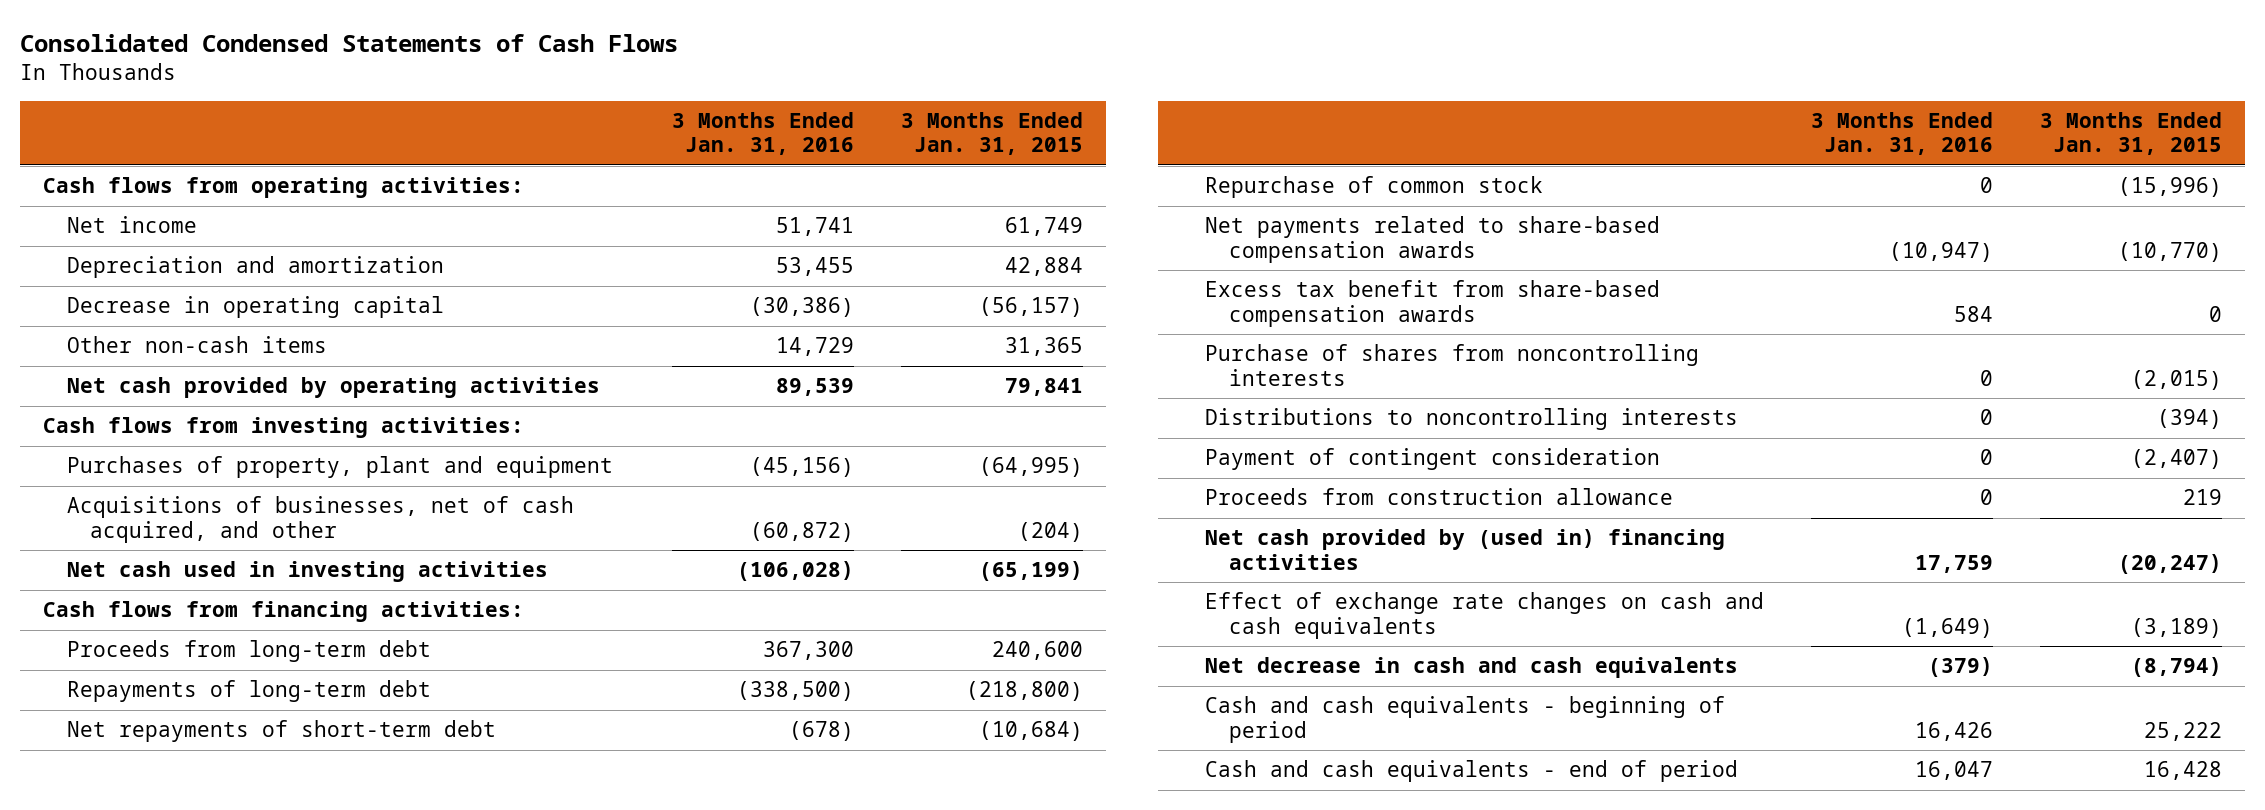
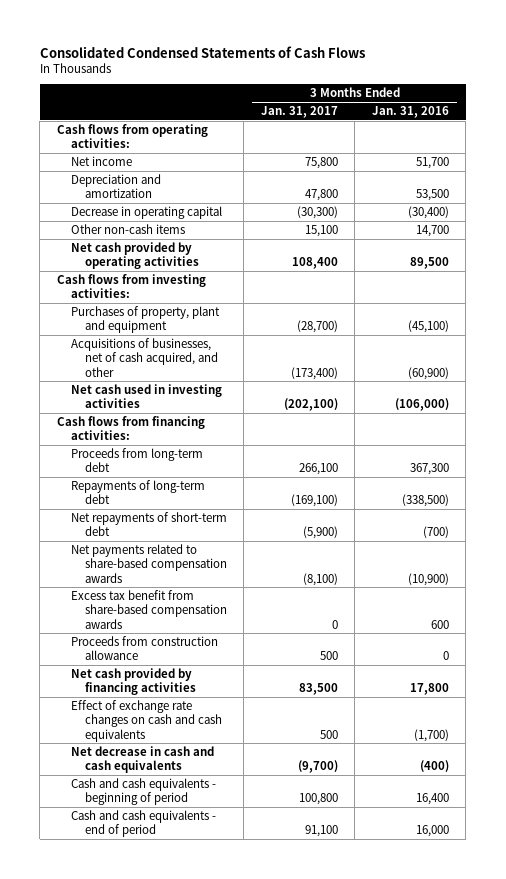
[901,112,1084,156] 3 Months Ended Jan. 31, 2015 -> none
none -> [260,106,338,119] Jan. 31, 2017
[776,217,855,237] 51,741 -> [415,156,449,169] 51,700
[776,257,855,277] 53,455 -> [415,189,449,202] 53,500
[750,297,855,318] (30,386) -> [407,205,449,219] (30,400)
[776,337,855,357] 14,729 -> [415,224,449,237] 14,700
[776,378,855,397] 89,539 -> [409,257,449,270] 89,500
[750,457,855,478] (45,156) -> [407,320,449,334] (45,100)
[750,521,855,542] (60,872) -> [407,366,449,380] (60,900)
[737,561,855,582] (106,028) -> [394,398,449,412] (106,000)
[1205,176,1544,199] Repurchase of common stock -> none
[1205,344,1700,386] Purchase of shares from noncontrolling interests -> none
[1205,408,1739,431] Distributions to noncontrolling interests -> none
[1205,448,1661,471] Payment of contingent consideration -> none
[789,721,855,742] (678) -> [422,526,449,539] (700)
[1889,241,1994,262] (10,947) -> [407,572,449,586] (10,900)
[1954,305,1994,322] 584 -> [430,619,449,629] 600
[1205,529,1726,570] Net cash provided by (used in) financing activities -> [70,667,196,696] Net cash provided by financing activities
[1915,554,1994,573] 17,759 -> [409,683,449,696] 17,800
[1902,617,1994,638] (1,649) -> [413,728,449,742] (1,700)
[1928,657,1994,678] (379) -> [419,760,449,773] (400)
[1915,721,1994,741] 16,426 -> [415,793,449,806] 16,400
[1915,761,1994,781] 16,047 -> [415,825,449,838] 16,000

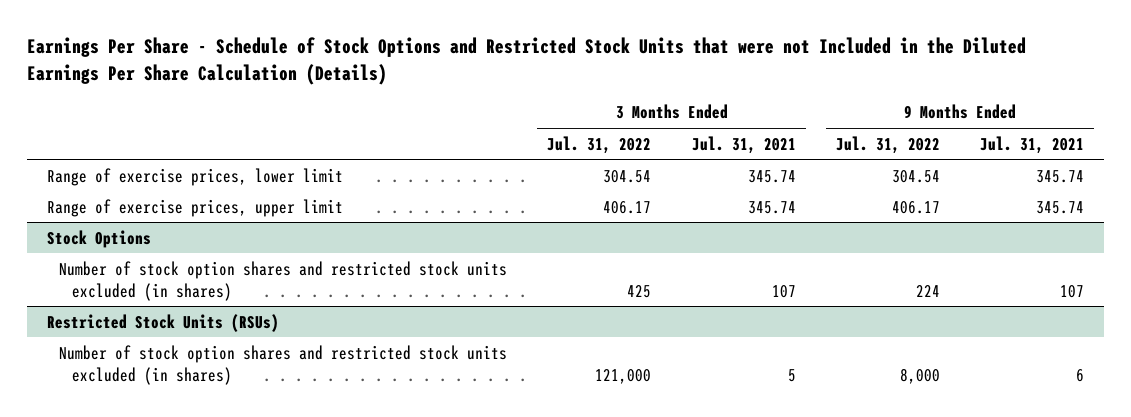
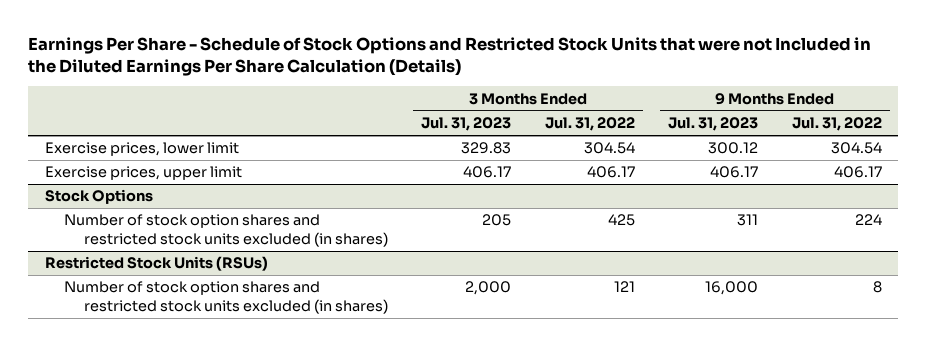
[691,135,796,154] Jul. 31, 2021 -> none
[979,135,1084,154] Jul. 31, 2021 -> none
none -> [421,117,512,132] Jul. 31, 2023
none -> [668,117,759,132] Jul. 31, 2023
[47,167,344,186] Range of exercise prices, lower limit -> [44,142,239,157] Exercise prices, lower limit
[47,198,344,217] Range of exercise prices, upper limit -> [44,166,242,181] Exercise prices, upper limit
[595,368,652,384] 121,000 -> [613,281,635,293] 121
[899,367,940,384] 8,000 -> [872,281,882,294] 8

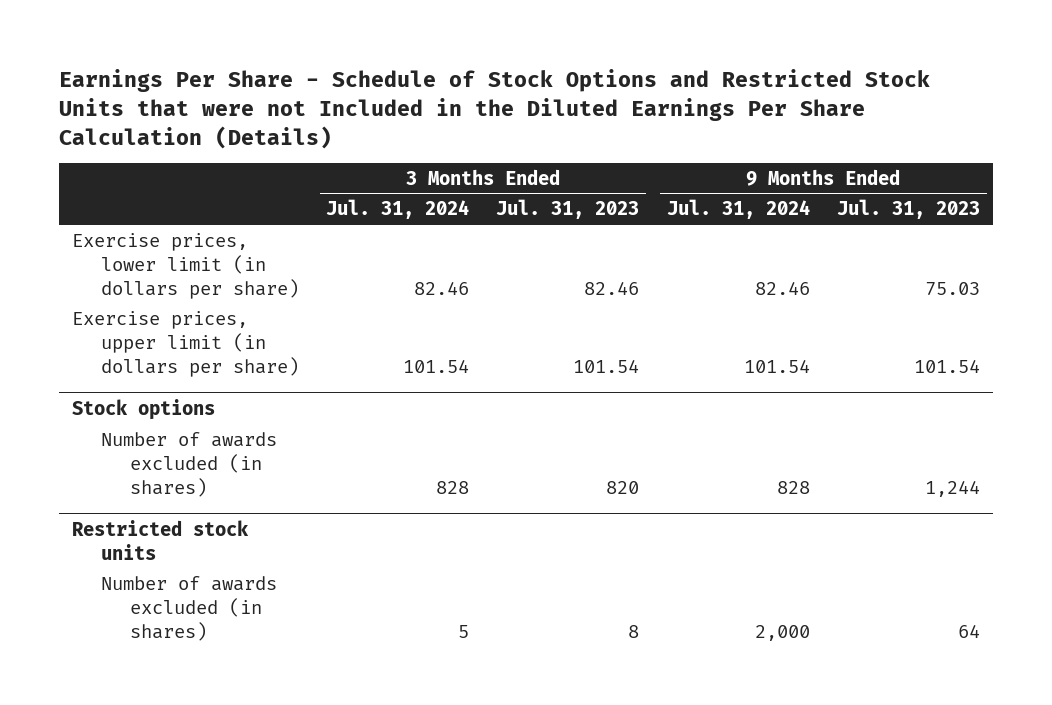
[544,117,635,132] Jul. 31, 2022 -> none
[791,117,882,132] Jul. 31, 2022 -> none
none -> [326,199,470,220] Jul. 31, 2024
none -> [666,199,810,220] Jul. 31, 2024
[44,142,239,157] Exercise prices, lower limit -> [72,232,300,299] Exercise prices, lower limit (in dollars per share)
[461,142,512,155] 329.83 -> [584,280,640,295] 82.46
[708,142,759,155] 300.12 -> [924,281,980,295] 75.03
[44,166,242,181] Exercise prices, upper limit -> [72,310,300,377] Exercise prices, upper limit (in dollars per share)
[463,166,512,179] 406.17 -> [573,358,640,373] 101.54
[710,166,759,179] 406.17 -> [913,358,980,373] 101.54
[44,189,153,205] Stock Options -> [72,398,216,420] Stock options
[64,214,389,247] Number of stock option shares and restricted stock units excluded (in shares) -> [101,431,278,497] Number of awards excluded (in shares)
[482,214,512,227] 205 -> [606,480,640,494] 820
[737,214,759,227] 311 -> [924,479,980,497] 1,244
[44,256,268,272] Restricted Stock Units (RSUs) -> [72,519,250,560] Restricted stock units
[64,281,389,314] Number of stock option shares and restricted stock units excluded (in shares) -> [101,575,278,641] Number of awards excluded (in shares)
[465,281,512,296] 2,000 -> [628,624,640,638] 8
[705,281,759,296] 16,000 -> [957,623,980,638] 64

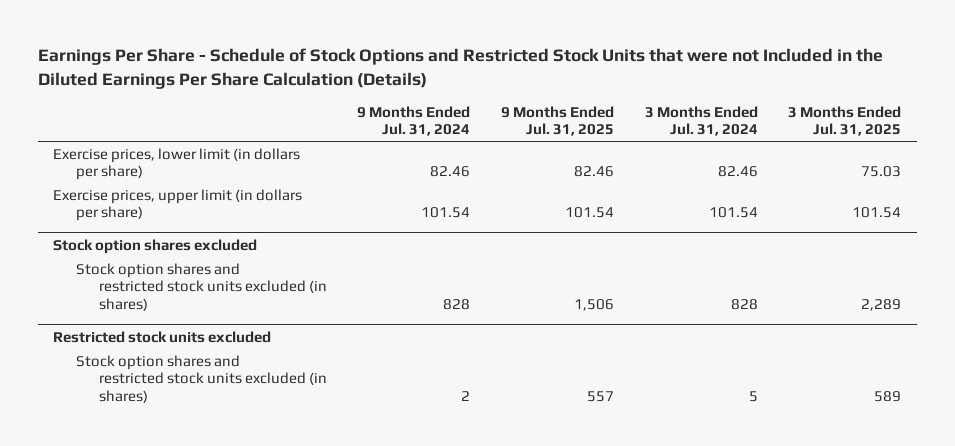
[496,199,640,220] Jul. 31, 2023 -> none
[836,199,980,220] Jul. 31, 2023 -> none
none -> [501,105,615,137] 9 Months Ended Jul. 31, 2025
none -> [788,105,902,137] 3 Months Ended Jul. 31, 2025
[72,398,216,420] Stock options -> [53,238,258,254] Stock option shares excluded
[101,431,278,497] Number of awards excluded (in shares) -> [76,262,327,311] Stock option shares and restricted stock units excluded (in shares)
[72,519,250,560] Restricted stock units -> [53,330,272,343] Restricted stock units excluded
[101,575,278,641] Number of awards excluded (in shares) -> [76,354,327,403] Stock option shares and restricted stock units excluded (in shares)
[754,624,810,641] 2,000 -> [461,390,471,401] 2

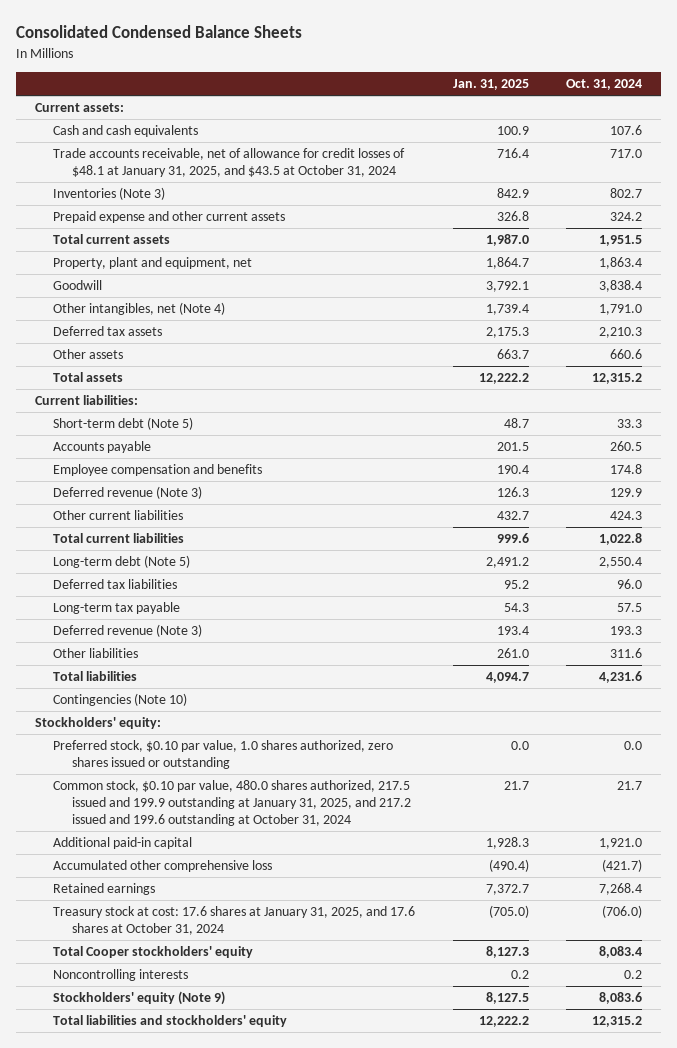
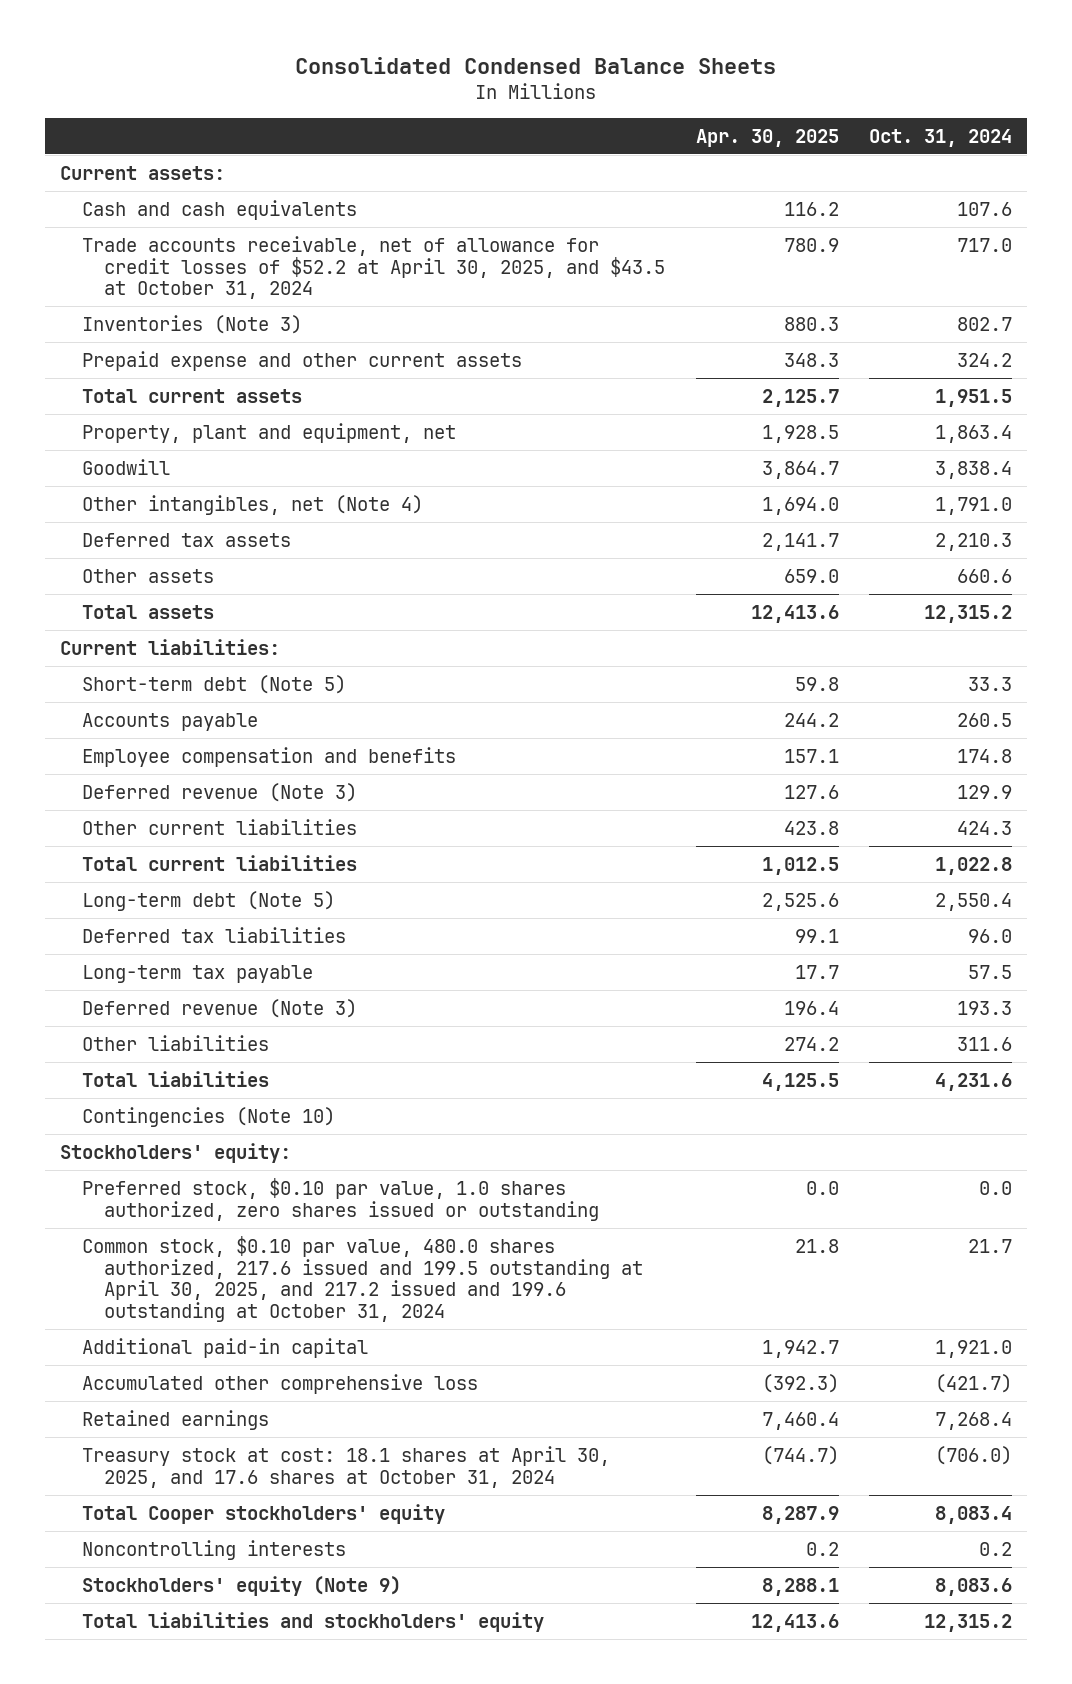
[452,79,529,91] Jan. 31, 2025 -> none
none -> [695,128,839,147] Apr. 30, 2025
[53,148,406,178] Trade accounts receivable, net of allowance for credit losses of $48.1 at January 31, 2025, and $43.5 at October 31, 2024 -> [82,235,666,300] Trade accounts receivable, net of allowance for credit losses of $52.2 at April 30, 2025, and $43.5 at October 31, 2024
[53,780,411,827] Common stock, $0.10 par value, 480.0 shares authorized, 217.5 issued and 199.9 outstanding at January 31, 2025, and 217.2 issued and 199.6 outstanding at October 31, 2024 -> [82,1235,644,1323] Common stock, $0.10 par value, 480.0 shares authorized, 217.6 issued and 199.5 outstanding at April 30, 2025, and 217.2 issued and 199.6 outstanding at October 31, 2024
[53,906,416,936] Treasury stock at cost: 17.6 shares at January 31, 2025, and 17.6 shares at October 31, 2024 -> [82,1445,611,1488] Treasury stock at cost: 18.1 shares at April 30, 2025, and 17.6 shares at October 31, 2024

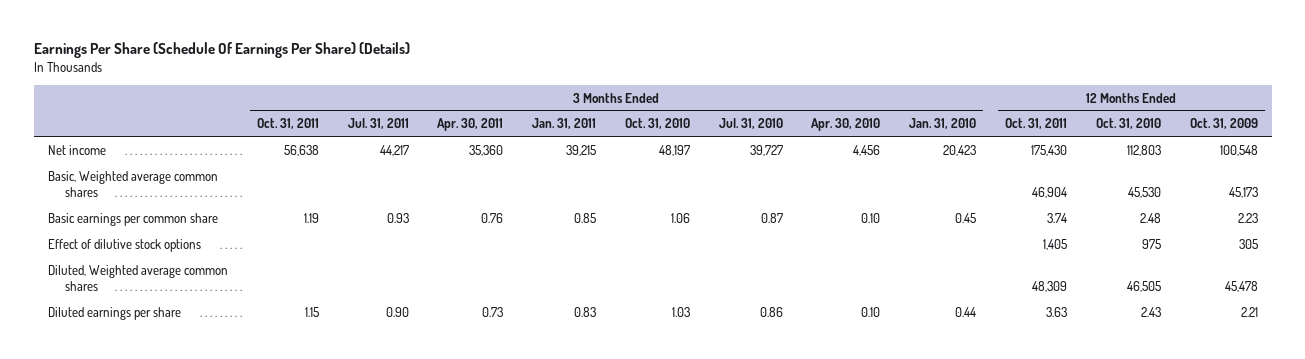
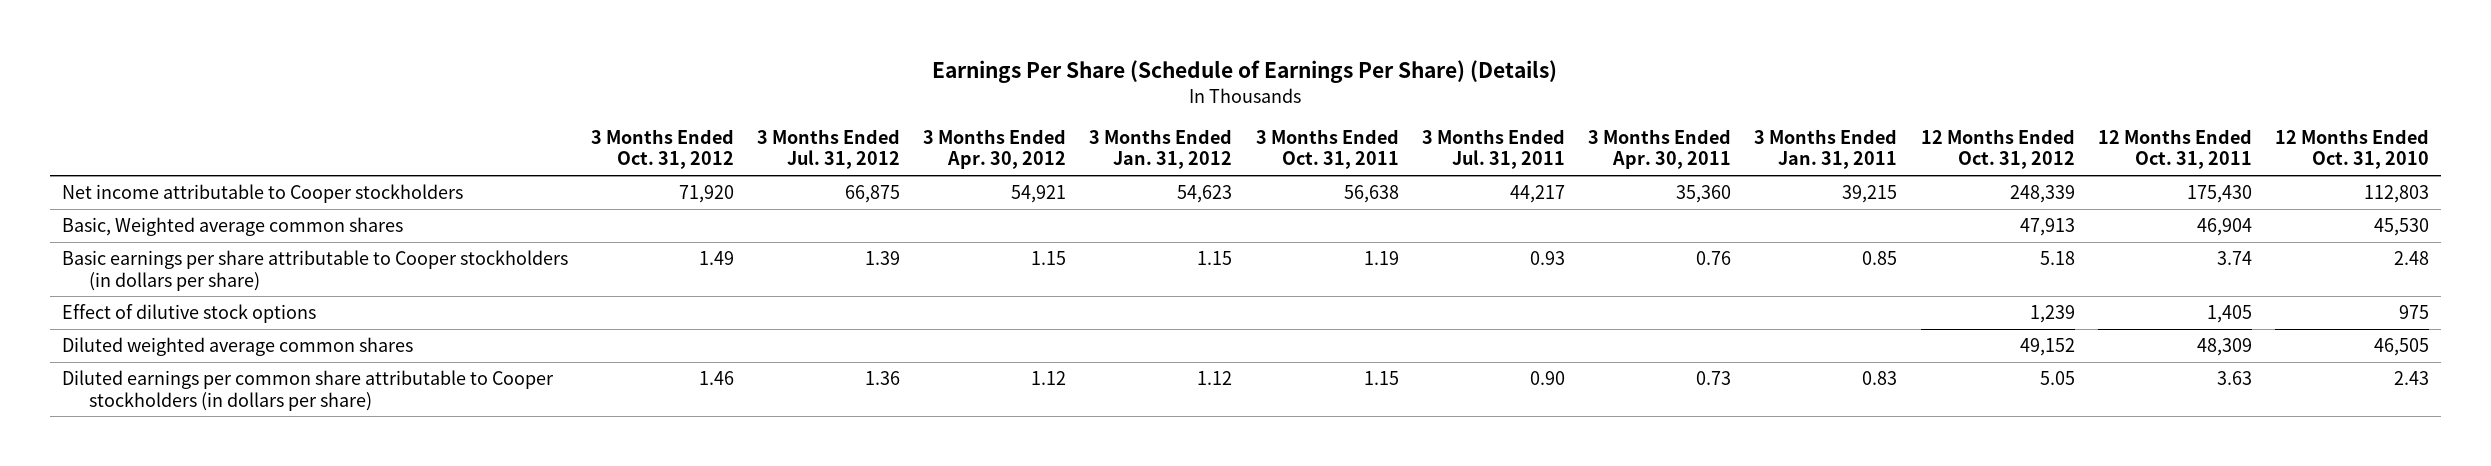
[33,41,410,58] Earnings Per Share (Schedule Of Earnings Per Share) (Details) -> [932,60,1558,84] Earnings Per Share (Schedule of Earnings Per Share) (Details)
[624,118,690,130] Oct. 31, 2010 -> none
[718,118,783,130] Jul. 31, 2010 -> none
[811,118,881,132] Apr. 30, 2010 -> none
[909,118,977,130] Jan. 31, 2010 -> none
[1189,118,1258,130] Oct. 31, 2009 -> none
none -> [590,128,734,170] 3 Months Ended Oct. 31, 2012
none -> [757,128,901,170] 3 Months Ended Jul. 31, 2012
none -> [923,128,1067,170] 3 Months Ended Apr. 30, 2012
none -> [1089,128,1233,170] 3 Months Ended Jan. 31, 2012
none -> [1920,128,2075,170] 12 Months Ended Oct. 31, 2012
[47,144,106,155] Net income -> [61,184,463,204] Net income attributable to Cooper stockholders
[47,212,218,226] Basic earnings per common share -> [61,250,568,291] Basic earnings per share attributable to Cooper stockholders (in dollars per share)
[47,264,228,291] Diluted, Weighted average common shares -> [61,337,413,357] Diluted weighted average common shares
[47,306,181,320] Diluted earnings per share -> [61,370,554,411] Diluted earnings per common share attributable to Cooper stockholders (in dollars per share)

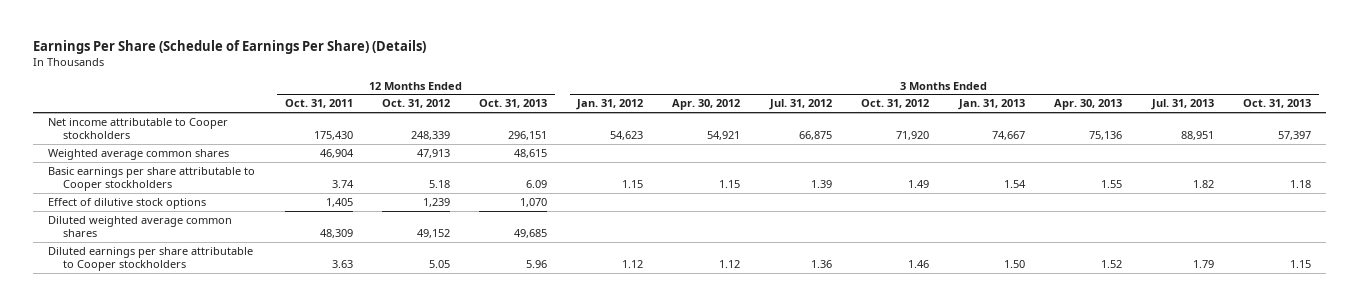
[1255,128,1399,170] 3 Months Ended Oct. 31, 2011 -> none
[1421,128,1565,170] 3 Months Ended Jul. 31, 2011 -> none
[1588,128,1732,170] 3 Months Ended Apr. 30, 2011 -> none
[1754,128,1898,170] 3 Months Ended Jan. 31, 2011 -> none
[2274,128,2429,170] 12 Months Ended Oct. 31, 2010 -> none
none -> [479,99,548,109] Oct. 31, 2013
none -> [957,99,1025,111] Jan. 31, 2013
none -> [1054,99,1123,111] Apr. 30, 2013
none -> [1150,99,1214,111] Jul. 31, 2013
none -> [1243,99,1312,109] Oct. 31, 2013
[61,217,403,237] Basic, Weighted average common shares -> [48,148,230,160] Weighted average common shares
[61,250,568,291] Basic earnings per share attributable to Cooper stockholders (in dollars per share) -> [48,166,256,191] Basic earnings per share attributable to Cooper stockholders
[61,370,554,411] Diluted earnings per common share attributable to Cooper stockholders (in dollars per share) -> [48,246,254,271] Diluted earnings per share attributable to Cooper stockholders

